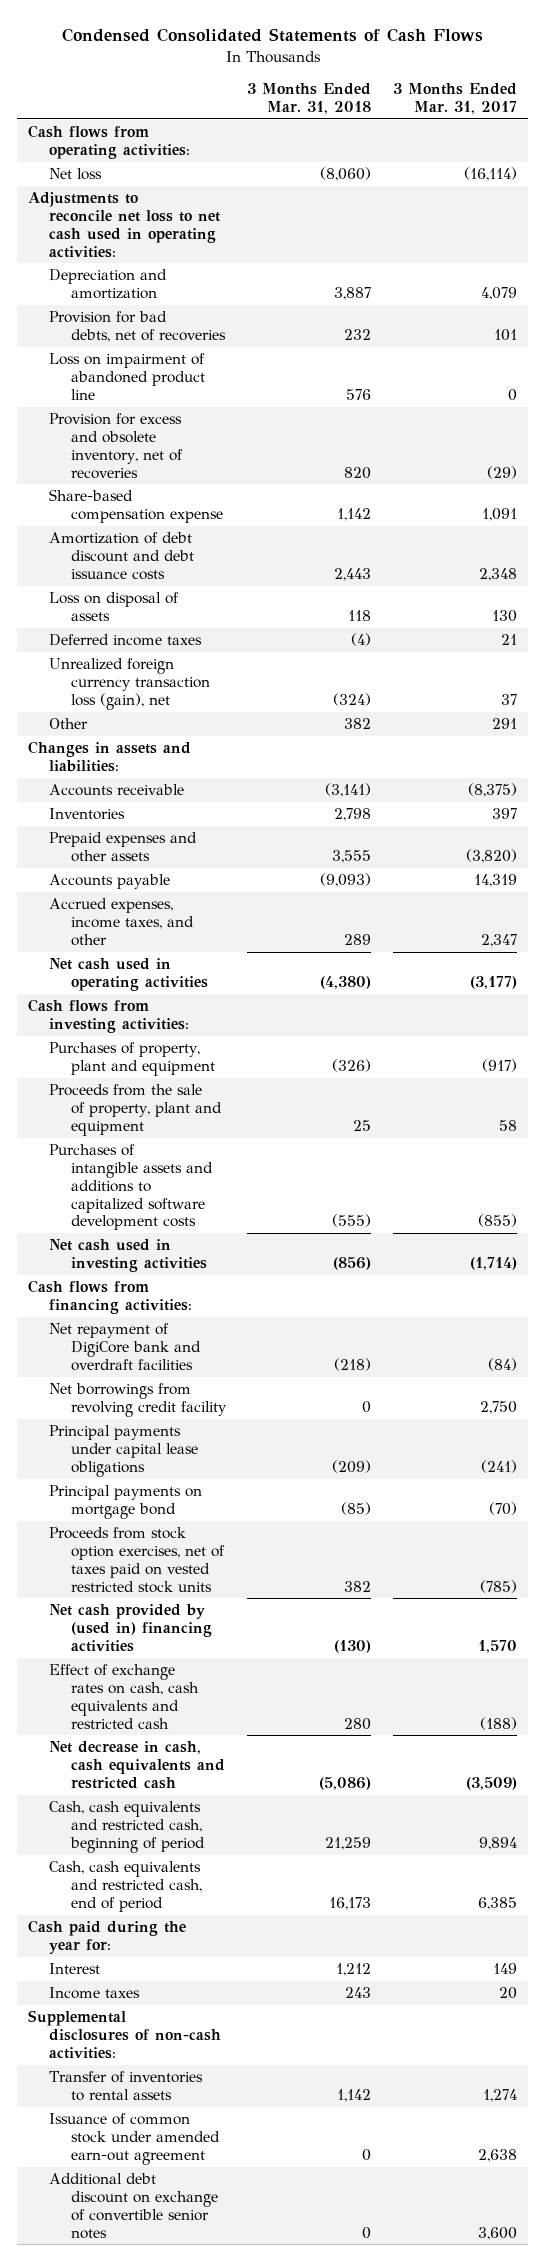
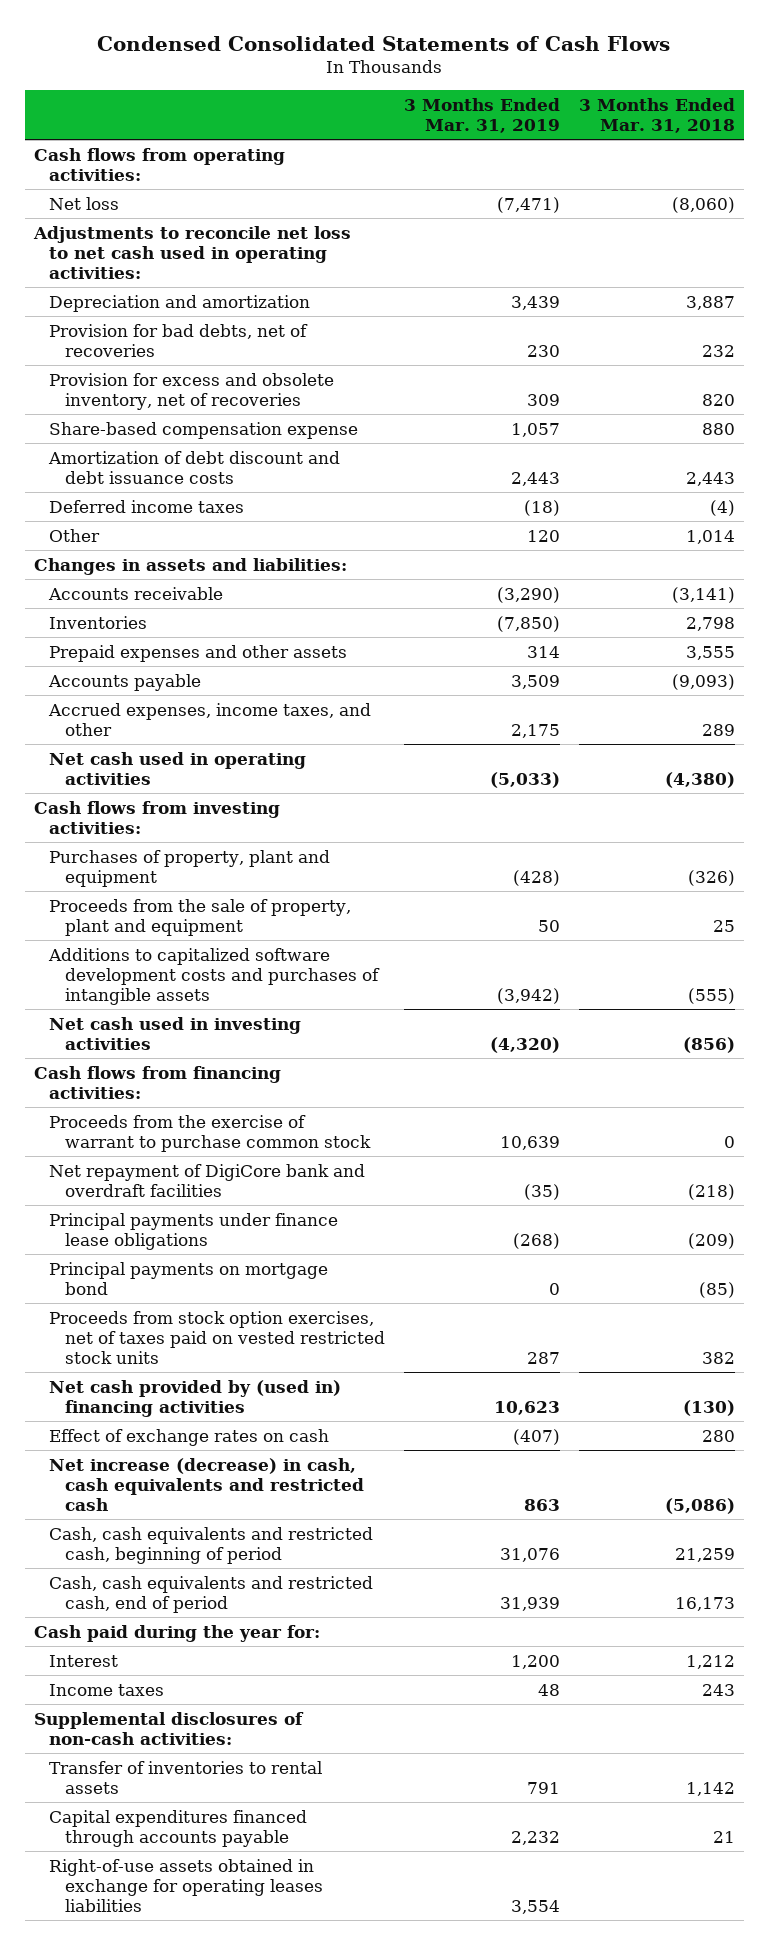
[393,83,518,114] 3 Months Ended Mar. 31, 2017 -> none
none -> [403,97,560,133] 3 Months Ended Mar. 31, 2019
[49,353,206,400] Loss on impairment of abandoned product line -> none
[337,508,372,522] 1,142 -> [701,422,735,435] 880
[49,592,180,622] Loss on disposal of assets -> none
[49,658,210,710] Unrealized foreign currency transaction loss (gain), net -> none
[344,718,372,730] 382 -> [685,529,735,544] 1,014
[49,1144,213,1231] Purchases of intangible assets and additions to capitalized software development costs -> [48,947,380,1005] Additions to capitalized software development costs and purchases of intangible assets
none -> [49,1114,371,1152] Proceeds from the exercise of warrant to purchase common stock
[49,1383,227,1418] Net borrowings from revolving credit facility -> none
[49,1425,198,1477] Principal payments under capital lease obligations -> [49,1212,339,1250] Principal payments under finance lease obligations
[49,1664,199,1729] Effect of exchange rates on cash, cash equivalents and restricted cash -> [49,1428,330,1446] Effect of exchange rates on cash
[49,1741,225,1789] Net decrease in cash, cash equivalents and restricted cash -> [49,1457,364,1511] Net increase (decrease) in cash, cash equivalents and restricted cash
[49,2113,220,2165] Issuance of common stock under amended earn-out agreement -> none
[49,2173,218,2239] Additional debt discount on exchange of convertible senior notes -> none
none -> [49,1809,308,1847] Capital expenditures financed through accounts payable
none -> [49,1858,323,1912] Right-of-use assets obtained in exchange for operating leases liabilities

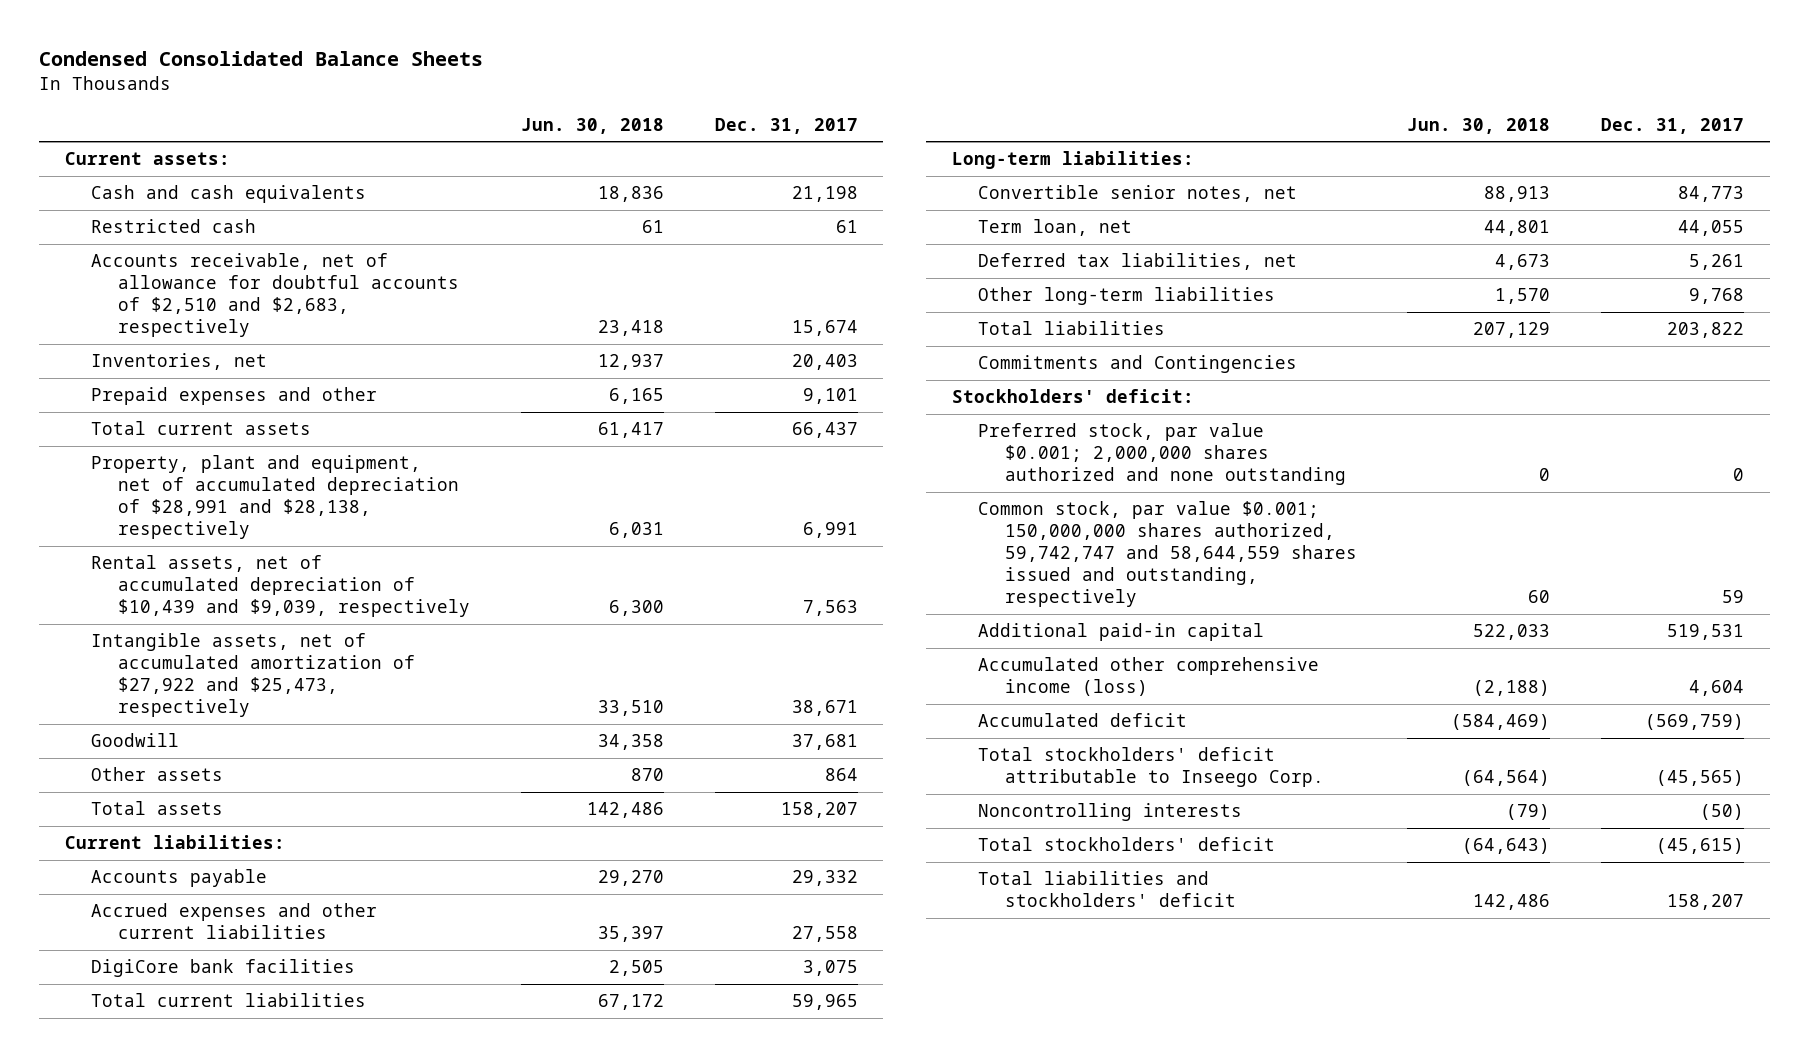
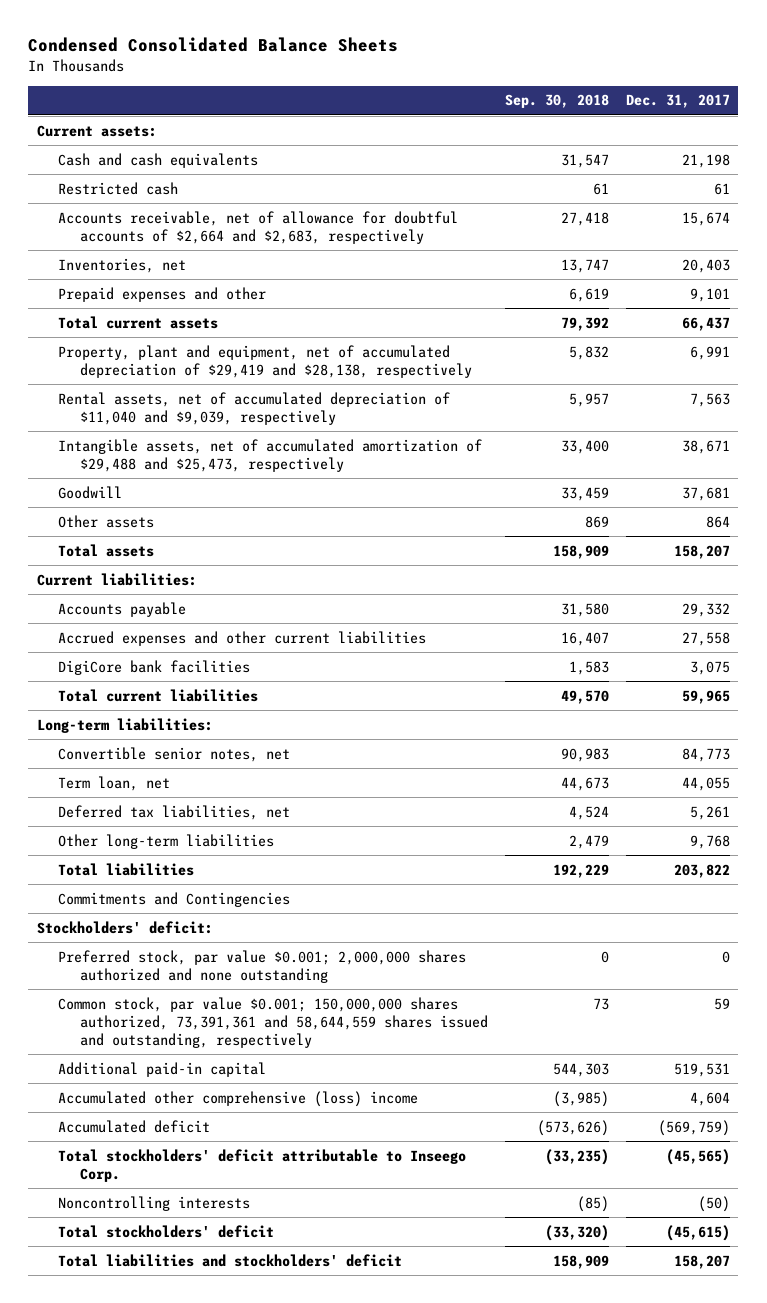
[520,117,664,134] Jun. 30, 2018 -> none
none -> [505,94,610,109] Sep. 30, 2018
[91,253,459,338] Accounts receivable, net of allowance for doubtful accounts of $2,510 and $2,683, respectively -> [58,210,459,244] Accounts receivable, net of allowance for doubtful accounts of $2,664 and $2,683, respectively
[91,455,459,540] Property, plant and equipment, net of accumulated depreciation of $28,991 and $28,138, respectively -> [58,344,473,378] Property, plant and equipment, net of accumulated depreciation of $29,419 and $28,138, respectively
[91,555,470,618] Rental assets, net of accumulated depreciation of $10,439 and $9,039, respectively -> [58,391,451,425] Rental assets, net of accumulated depreciation of $11,040 and $9,039, respectively
[91,633,415,718] Intangible assets, net of accumulated amortization of $27,922 and $25,473, respectively -> [58,438,483,472] Intangible assets, net of accumulated amortization of $29,488 and $25,473, respectively
[978,501,1357,608] Common stock, par value $0.001; 150,000,000 shares authorized, 59,742,747 and 58,644,559 shares issued and outstanding, respectively -> [58,996,489,1048] Common stock, par value $0.001; 150,000,000 shares authorized, 73,391,361 and 58,644,559 shares issued and outstanding, respectively
[978,657,1320,697] Accumulated other comprehensive income (loss) -> [58,1090,419,1107] Accumulated other comprehensive (loss) income

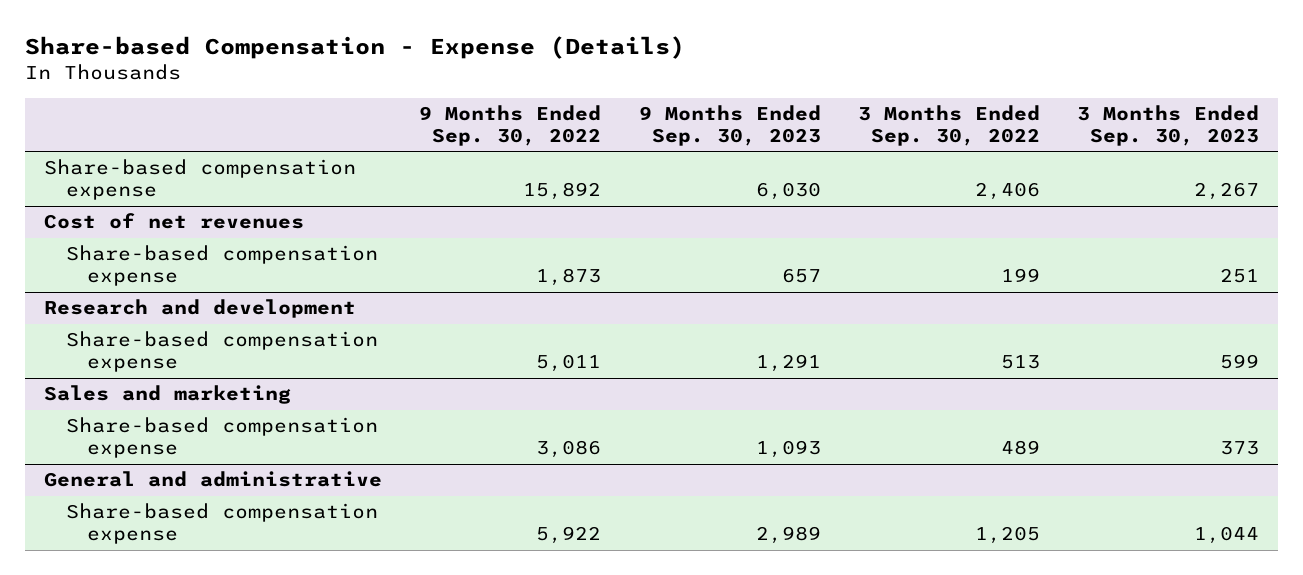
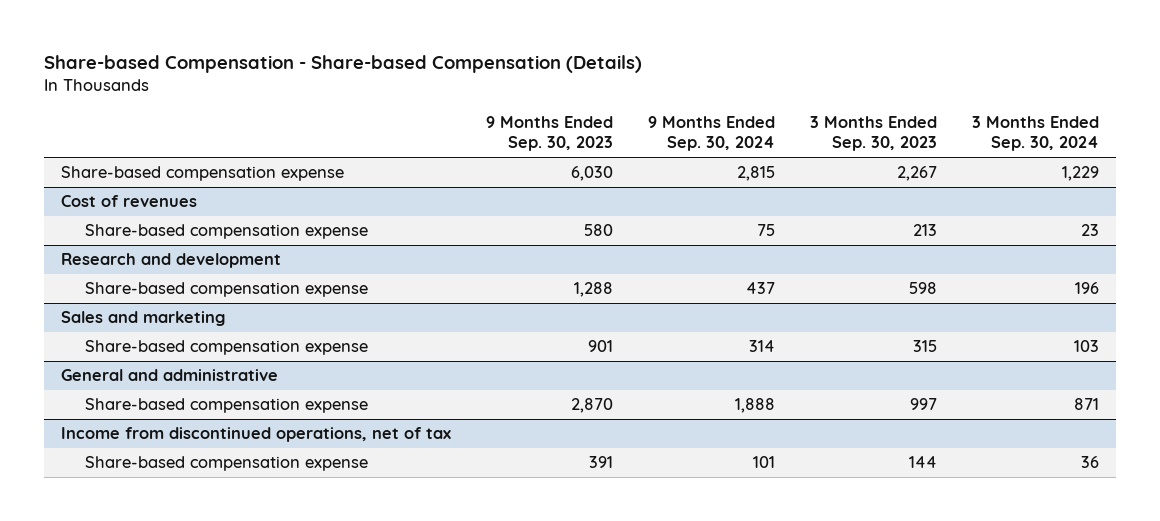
[25,35,686,59] Share-based Compensation - Expense (Details) -> [44,55,643,74] Share-based Compensation - Share-based Compensation (Details)
[419,104,602,146] 9 Months Ended Sep. 30, 2022 -> none
[858,104,1041,146] 3 Months Ended Sep. 30, 2022 -> none
none -> [648,115,776,152] 9 Months Ended Sep. 30, 2024
none -> [971,115,1099,152] 3 Months Ended Sep. 30, 2024
[43,213,304,230] Cost of net revenues -> [61,195,198,208] Cost of revenues
[781,268,821,284] 657 -> [584,224,614,237] 580
[1220,268,1260,284] 251 -> [913,224,938,237] 213
[755,354,821,373] 1,291 -> [574,282,614,298] 1,288
[1220,354,1260,370] 599 -> [909,282,938,295] 598
[755,440,821,459] 1,093 -> [588,340,614,353] 901
[1220,441,1260,456] 373 -> [913,340,938,353] 315
[755,526,821,545] 2,989 -> [571,398,614,414] 2,870
[1194,526,1260,545] 1,044 -> [910,398,938,411] 997
none -> [61,427,452,443] Income from discontinued operations, net of tax
none -> [84,456,368,472] Share-based compensation expense

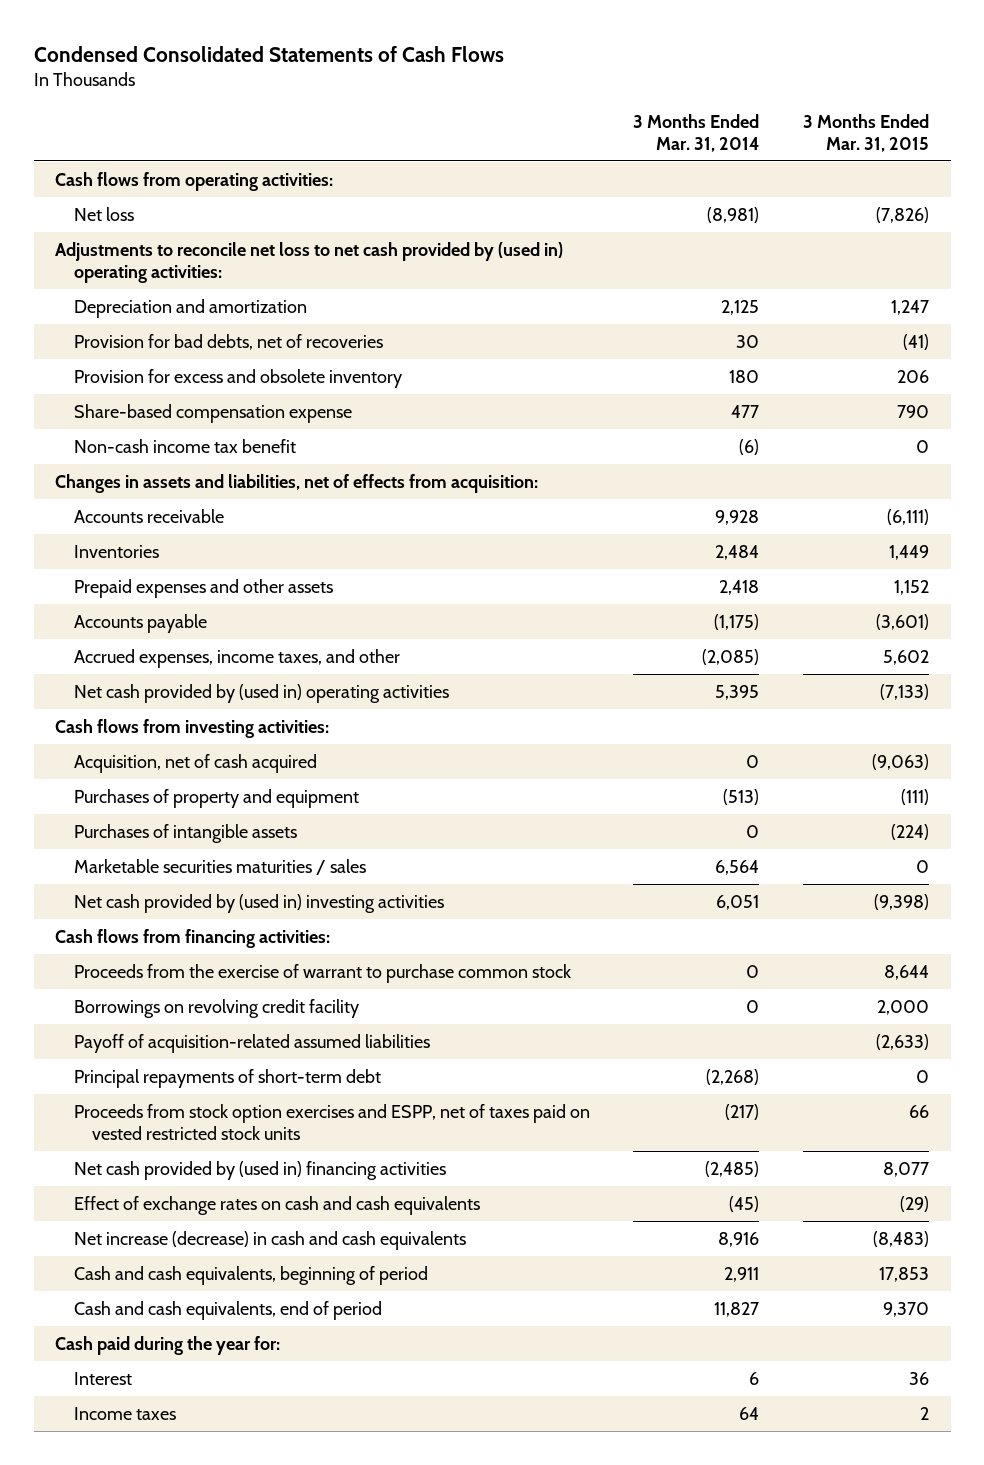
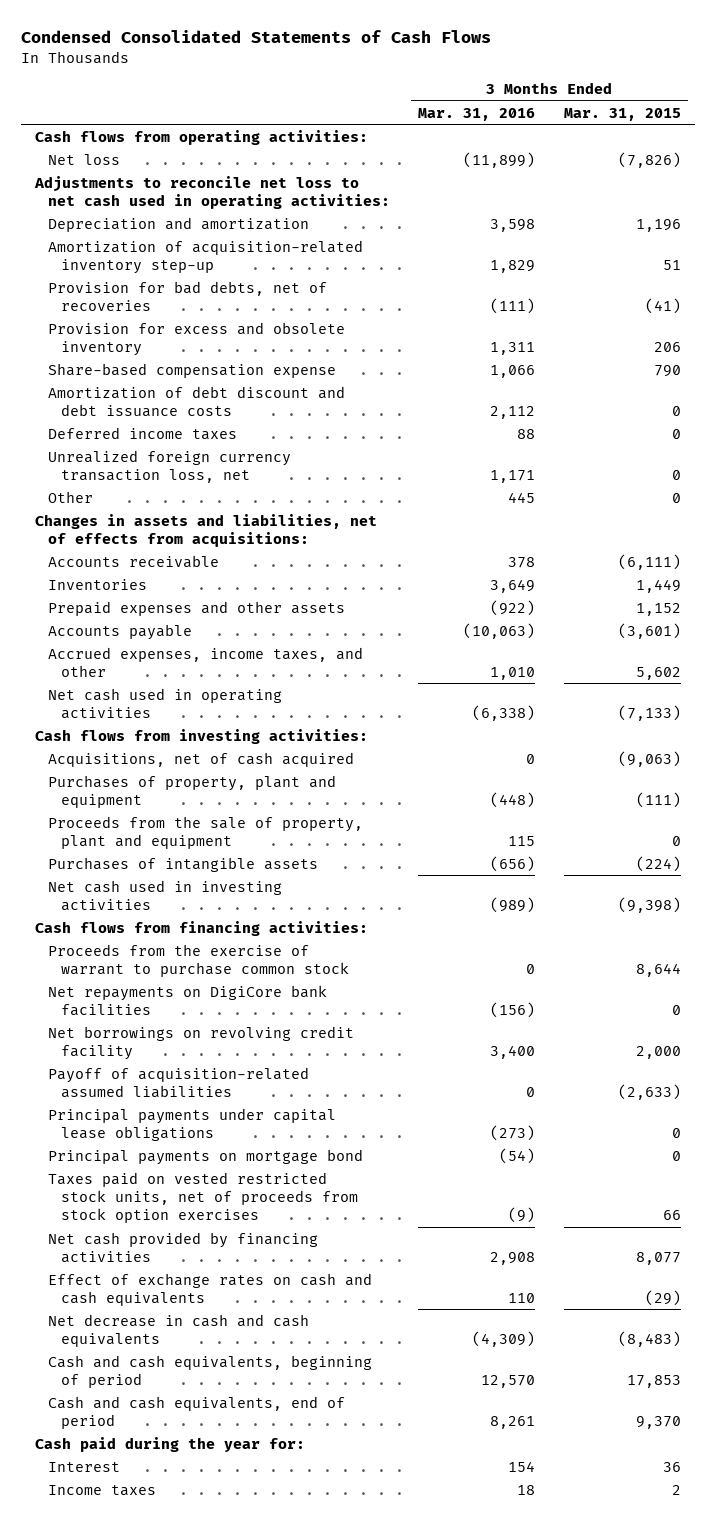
[633,113,760,152] 3 Months Ended Mar. 31, 2014 -> none
none -> [418,107,536,121] Mar. 31, 2016
[55,241,564,283] Adjustments to reconcile net loss to net cash provided by (used in) operating activities: -> [34,175,390,209] Adjustments to reconcile net loss to net cash used in operating activities:
[890,299,929,315] 1,247 -> [635,218,681,232] 1,196
none -> [47,239,363,274] Amortization of acquisition-related inventory step-up
[73,438,296,453] Non-cash income tax benefit -> none
none -> [47,385,345,417] Amortization of debt discount and debt issuance costs
none -> [47,426,237,440] Deferred income taxes
none -> [47,449,291,483] Unrealized foreign currency transaction loss, net
none -> [47,490,93,503] Other
[55,473,539,493] Changes in assets and liabilities, net of effects from acquisition: -> [35,513,378,547] Changes in assets and liabilities, net of effects from acquisitions:
[73,683,449,703] Net cash provided by (used in) operating activities -> [47,687,282,719] Net cash used in operating activities
[73,753,317,773] Acquisition, net of cash acquired -> [47,751,354,767] Acquisitions, net of cash acquired
[73,788,359,808] Purchases of property and equipment -> [47,774,336,808] Purchases of property, plant and equipment
none -> [47,815,363,849] Proceeds from the sale of property, plant and equipment
[73,858,366,875] Marketable securities maturities / sales -> none
[73,893,444,913] Net cash provided by (used in) investing activities -> [47,879,282,911] Net cash used in investing activities
none -> [47,984,327,1016] Net repayments on DigiCore bank facilities
[73,998,359,1018] Borrowings on revolving credit facility -> [47,1025,354,1060] Net borrowings on revolving credit facility
[73,1068,381,1088] Principal repayments of short-term debt -> none
none -> [47,1107,336,1141] Principal payments under capital lease obligations
none -> [47,1148,363,1165] Principal payments on mortgage bond
[73,1103,590,1140] Proceeds from stock option exercises and ESPP, net of taxes paid on vested restricted stock units -> [47,1171,358,1223] Taxes paid on vested restricted stock units, net of proceeds from stock option exercises
[73,1160,446,1180] Net cash provided by (used in) financing activities -> [47,1231,318,1263] Net cash provided by financing activities
[73,1230,466,1250] Net increase (decrease) in cash and cash equivalents -> [47,1313,309,1347] Net decrease in cash and cash equivalents

